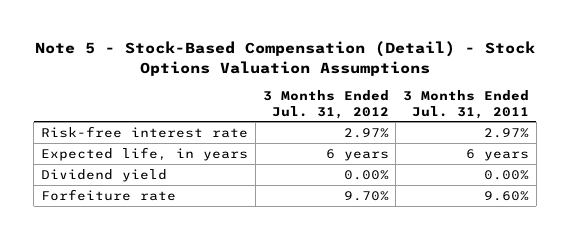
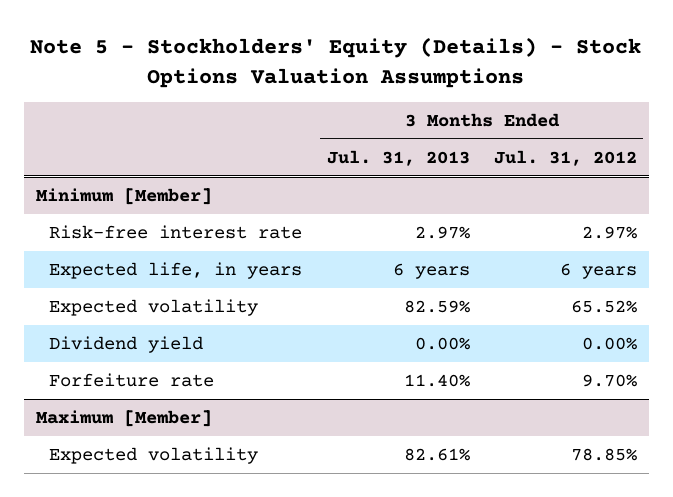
[35,41,536,76] Note 5 - Stock-Based Compensation (Detail) - Stock Options Valuation Assumptions -> [30,37,642,89] Note 5 - Stockholders' Equity (Details) - Stock Options Valuation Assumptions
[403,90,530,119] 3 Months Ended Jul. 31, 2011 -> none
none -> [326,149,470,166] Jul. 31, 2013
none -> [35,187,212,205] Minimum [Member]
none -> [49,298,259,316] Expected volatility
none -> [35,409,212,427] Maximum [Member]
none -> [49,446,259,464] Expected volatility

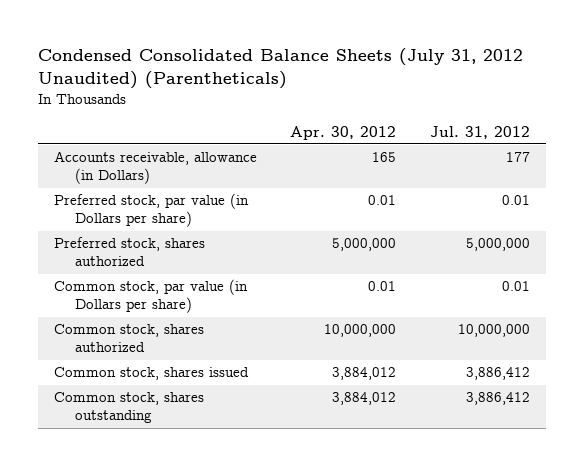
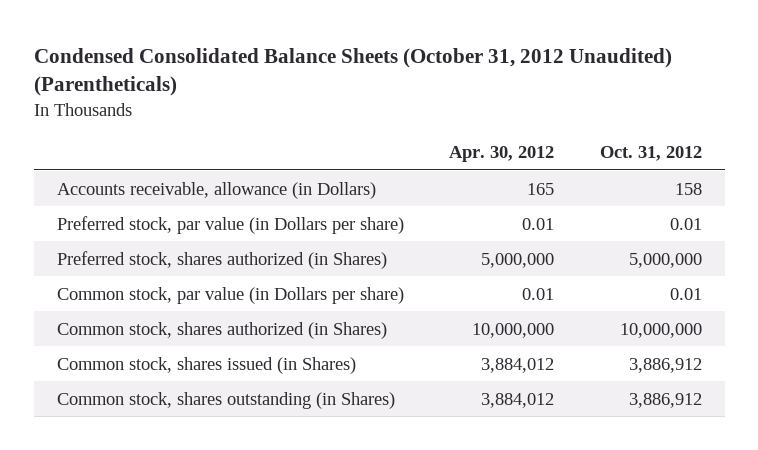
[37,48,523,90] Condensed Consolidated Balance Sheets (July 31, 2012 Unaudited) (Parentheticals) -> [33,47,672,97] Condensed Consolidated Balance Sheets (October 31, 2012 Unaudited) (Parentheticals)
[429,125,530,139] Jul. 31, 2012 -> none
none -> [599,146,702,162] Oct. 31, 2012
[54,237,206,267] Preferred stock, shares authorized -> [56,250,387,269] Preferred stock, shares authorized (in Shares)
[54,324,205,353] Common stock, shares authorized -> [56,321,387,339] Common stock, shares authorized (in Shares)
[54,367,250,381] Common stock, shares issued -> [56,356,356,374] Common stock, shares issued (in Shares)
[54,392,205,424] Common stock, shares outstanding -> [56,391,395,409] Common stock, shares outstanding (in Shares)

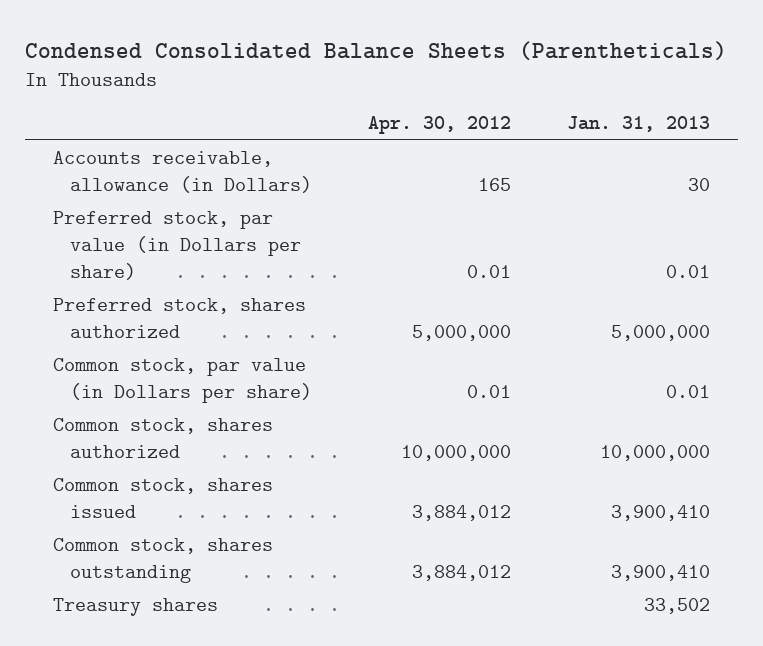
[33,47,672,97] Condensed Consolidated Balance Sheets (October 31, 2012 Unaudited) (Parentheticals) -> [25,40,728,60] Condensed Consolidated Balance Sheets (Parentheticals)
[599,146,702,162] Oct. 31, 2012 -> none
none -> [566,116,710,133] Jan. 31, 2013
[56,250,387,269] Preferred stock, shares authorized (in Shares) -> [53,297,307,338] Preferred stock, shares authorized
[56,321,387,339] Common stock, shares authorized (in Shares) -> [53,417,274,458] Common stock, shares authorized
[56,356,356,374] Common stock, shares issued (in Shares) -> [53,477,274,518] Common stock, shares issued
[56,391,395,409] Common stock, shares outstanding (in Shares) -> [53,537,274,583] Common stock, shares outstanding
none -> [53,597,219,616] Treasury shares

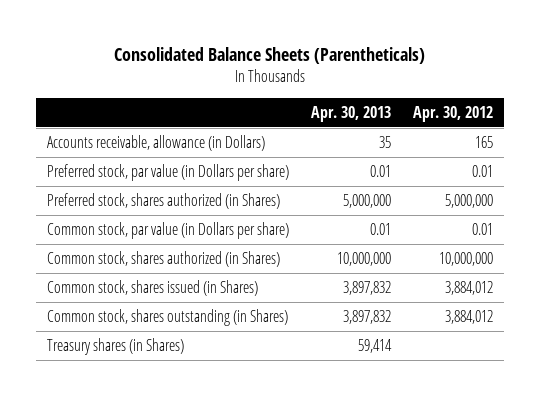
[25,40,728,60] Condensed Consolidated Balance Sheets (Parentheticals) -> [113,46,425,64] Consolidated Balance Sheets (Parentheticals)
[566,116,710,133] Jan. 31, 2013 -> none
none -> [310,105,391,122] Apr. 30, 2013
[53,297,307,338] Preferred stock, shares authorized -> [46,193,280,210] Preferred stock, shares authorized (in Shares)
[53,417,274,458] Common stock, shares authorized -> [46,251,280,268] Common stock, shares authorized (in Shares)
[53,477,274,518] Common stock, shares issued -> [46,280,258,297] Common stock, shares issued (in Shares)
[53,537,274,583] Common stock, shares outstanding -> [46,309,288,327] Common stock, shares outstanding (in Shares)
[53,597,219,616] Treasury shares -> [46,338,184,356] Treasury shares (in Shares)

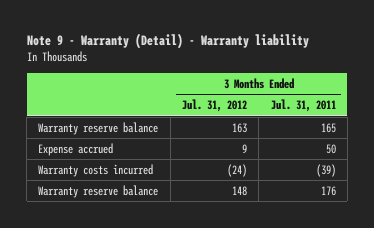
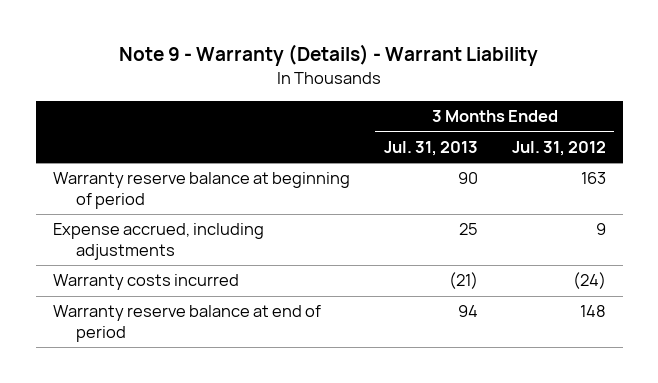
[26,33,309,50] Note 9 - Warranty (Detail) - Warranty liability -> [119,44,539,67] Note 9 - Warranty (Details) - Warrant Liability
[270,99,336,113] Jul. 31, 2011 -> none
none -> [383,140,478,156] Jul. 31, 2013
[38,121,159,135] Warranty reserve balance -> [52,172,350,209] Warranty reserve balance at beginning of period
[38,142,114,156] Expense accrued -> [52,223,264,260] Expense accrued, including adjustments
[38,184,159,198] Warranty reserve balance -> [52,305,321,342] Warranty reserve balance at end of period

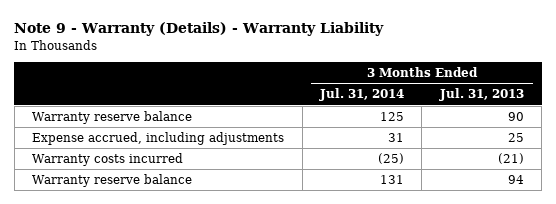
[119,44,539,67] Note 9 - Warranty (Details) - Warrant Liability -> [14,22,385,37] Note 9 - Warranty (Details) - Warranty Liability
[511,140,606,156] Jul. 31, 2012 -> none
none -> [319,88,405,102] Jul. 31, 2014
[52,172,350,209] Warranty reserve balance at beginning of period -> [32,111,193,125] Warranty reserve balance
[52,305,321,342] Warranty reserve balance at end of period -> [32,174,193,188] Warranty reserve balance

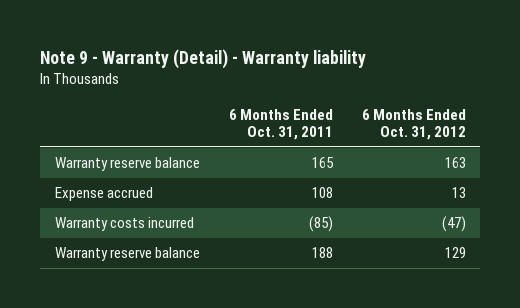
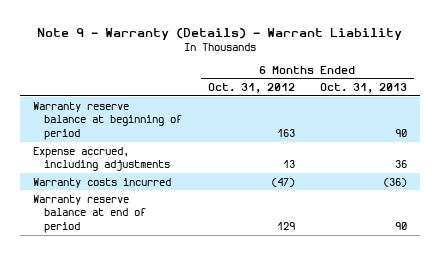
[40,48,367,69] Note 9 - Warranty (Detail) - Warranty liability -> [37,27,403,40] Note 9 - Warranty (Details) - Warrant Liability
[228,108,333,141] 6 Months Ended Oct. 31, 2011 -> none
none -> [320,83,408,94] Oct. 31, 2013
[54,157,200,172] Warranty reserve balance -> [33,101,183,140] Warranty reserve balance at beginning of period
[54,187,153,202] Expense accrued -> [33,146,171,172] Expense accrued, including adjustments
[54,247,200,262] Warranty reserve balance -> [33,194,147,233] Warranty reserve balance at end of period

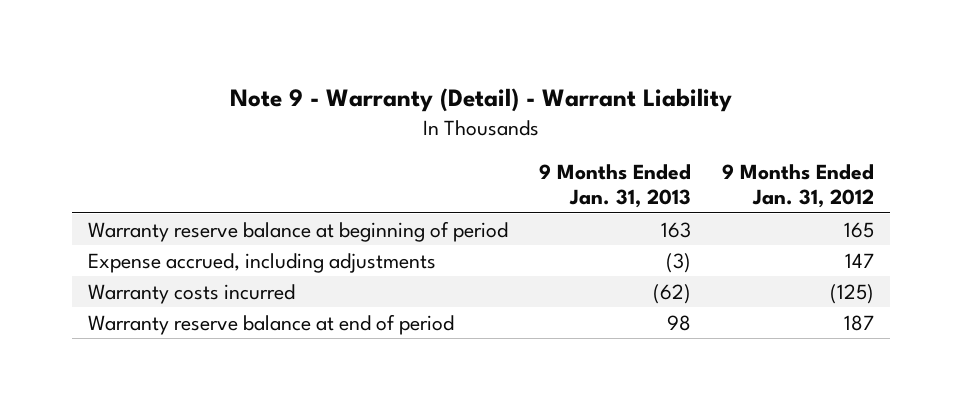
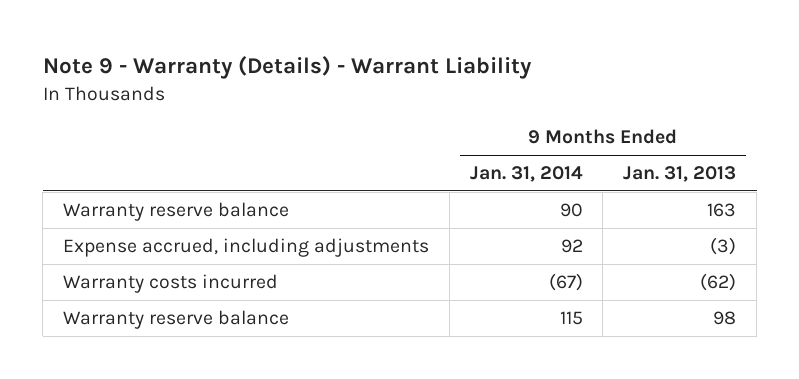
[230,87,733,112] Note 9 - Warranty (Detail) - Warrant Liability -> [42,56,532,80] Note 9 - Warranty (Details) - Warrant Liability
[722,164,875,209] 9 Months Ended Jan. 31, 2012 -> none
none -> [469,166,583,183] Jan. 31, 2014
[87,220,508,242] Warranty reserve balance at beginning of period -> [63,202,290,222] Warranty reserve balance
[87,313,454,335] Warranty reserve balance at end of period -> [63,310,290,330] Warranty reserve balance

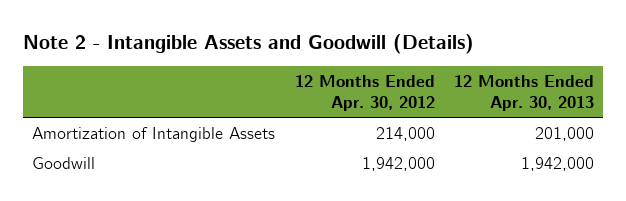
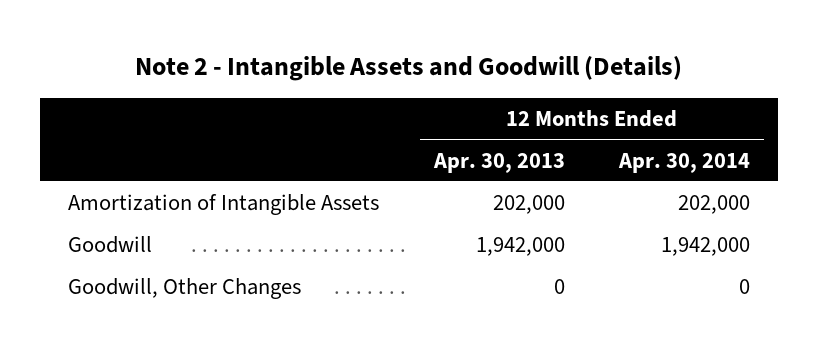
[294,74,435,112] 12 Months Ended Apr. 30, 2012 -> none
none -> [618,152,751,173] Apr. 30, 2014
[534,126,594,141] 201,000 -> [492,195,565,215] 202,000
none -> [67,278,301,300] Goodwill, Other Changes

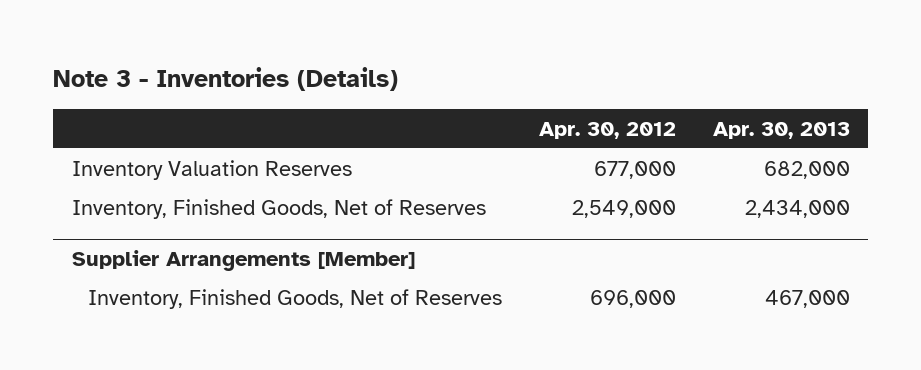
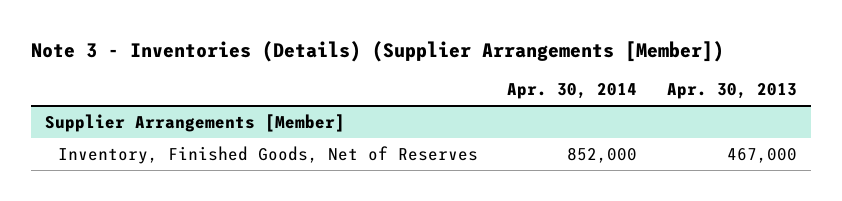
[53,67,399,92] Note 3 - Inventories (Details) -> [30,40,724,62] Note 3 - Inventories (Details) (Supplier Arrangements [Member])
[538,121,676,139] Apr. 30, 2012 -> none
none -> [507,83,638,100] Apr. 30, 2014
[71,159,352,180] Inventory Valuation Reserves -> none
[71,198,486,219] Inventory, Finished Goods, Net of Reserves -> none

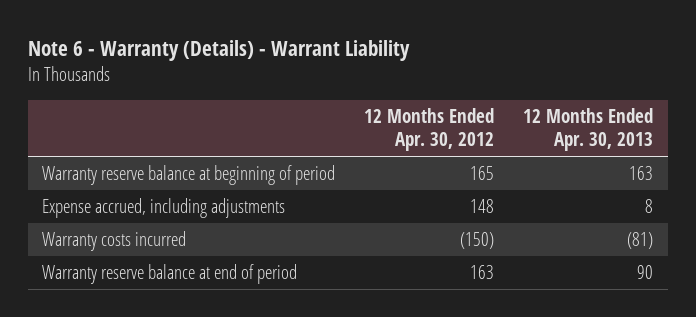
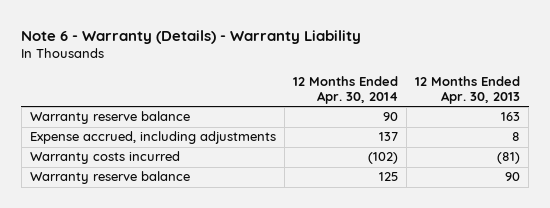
[27,40,410,62] Note 6 - Warranty (Details) - Warrant Liability -> [21,29,362,44] Note 6 - Warranty (Details) - Warranty Liability
[364,107,495,152] 12 Months Ended Apr. 30, 2012 -> none
none -> [292,75,398,104] 12 Months Ended Apr. 30, 2014
[42,165,336,186] Warranty reserve balance at beginning of period -> [29,111,190,125] Warranty reserve balance
[42,264,298,285] Warranty reserve balance at end of period -> [29,171,190,185] Warranty reserve balance

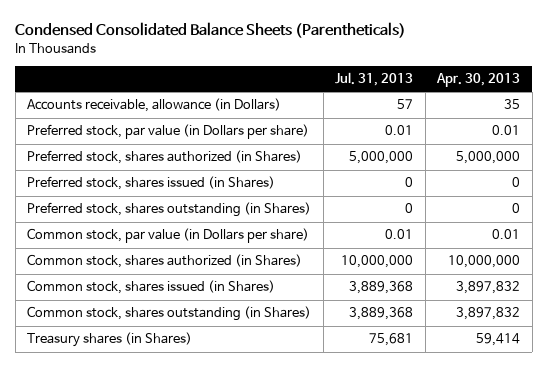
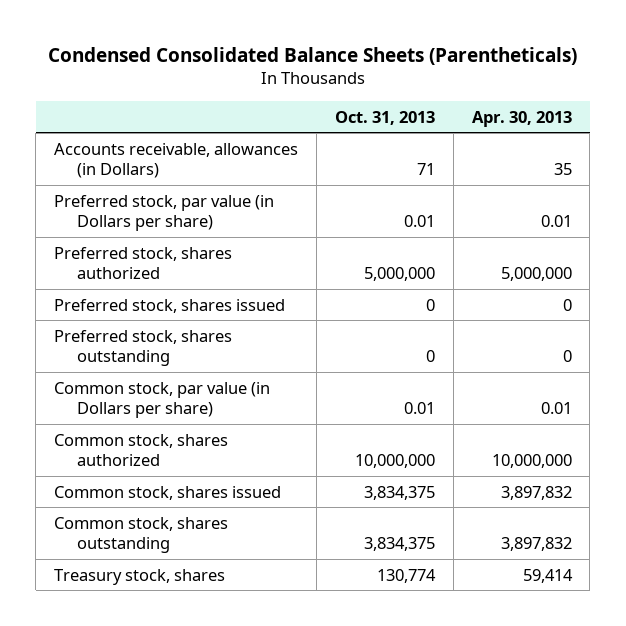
[335,72,414,87] Jul. 31, 2013 -> none
none -> [334,110,435,125] Oct. 31, 2013
[27,98,282,113] Accounts receivable, allowance (in Dollars) -> [54,142,299,179] Accounts receivable, allowances (in Dollars)
[27,150,303,165] Preferred stock, shares authorized (in Shares) -> [54,246,233,280] Preferred stock, shares authorized
[27,176,276,191] Preferred stock, shares issued (in Shares) -> [54,298,286,313] Preferred stock, shares issued
[27,202,312,218] Preferred stock, shares outstanding (in Shares) -> [54,329,233,367] Preferred stock, shares outstanding
[27,254,303,269] Common stock, shares authorized (in Shares) -> [54,433,229,467] Common stock, shares authorized
[27,280,276,295] Common stock, shares issued (in Shares) -> [54,485,282,500] Common stock, shares issued
[27,306,312,322] Common stock, shares outstanding (in Shares) -> [54,516,229,554] Common stock, shares outstanding
[27,332,193,348] Treasury shares (in Shares) -> [54,568,226,585] Treasury stock, shares

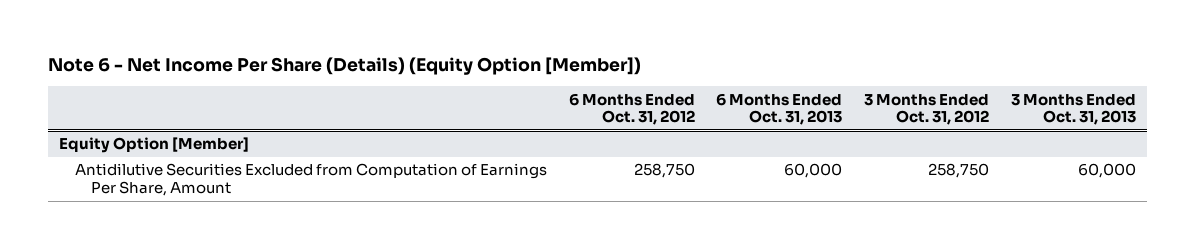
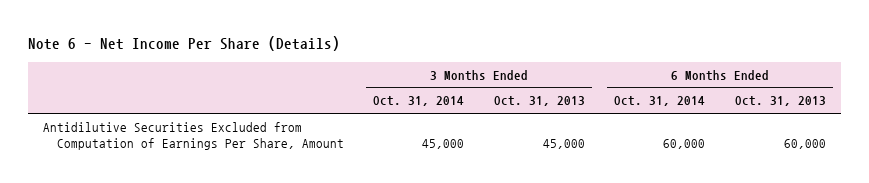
[47,57,641,76] Note 6 - Net Income Per Share (Details) (Equity Option [Member]) -> [28,36,341,52] Note 6 - Net Income Per Share (Details)
[568,92,695,126] 6 Months Ended Oct. 31, 2012 -> none
[864,93,990,126] 3 Months Ended Oct. 31, 2012 -> none
none -> [373,96,465,107] Oct. 31, 2014
none -> [614,96,706,107] Oct. 31, 2014
[58,137,249,154] Equity Option [Member] -> none
[1078,163,1137,179] 60,000 -> [542,138,585,149] 45,000

